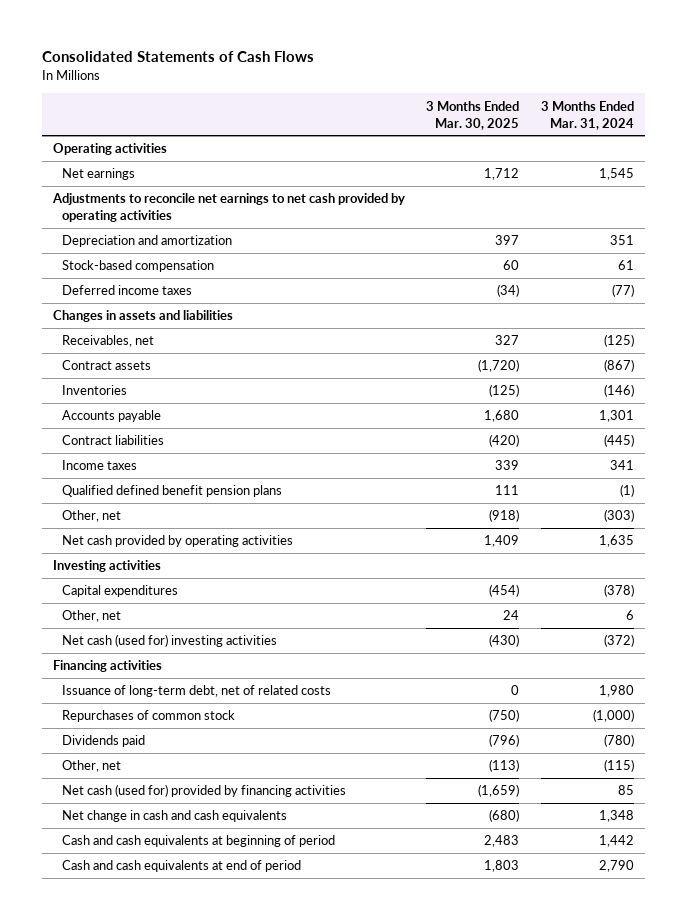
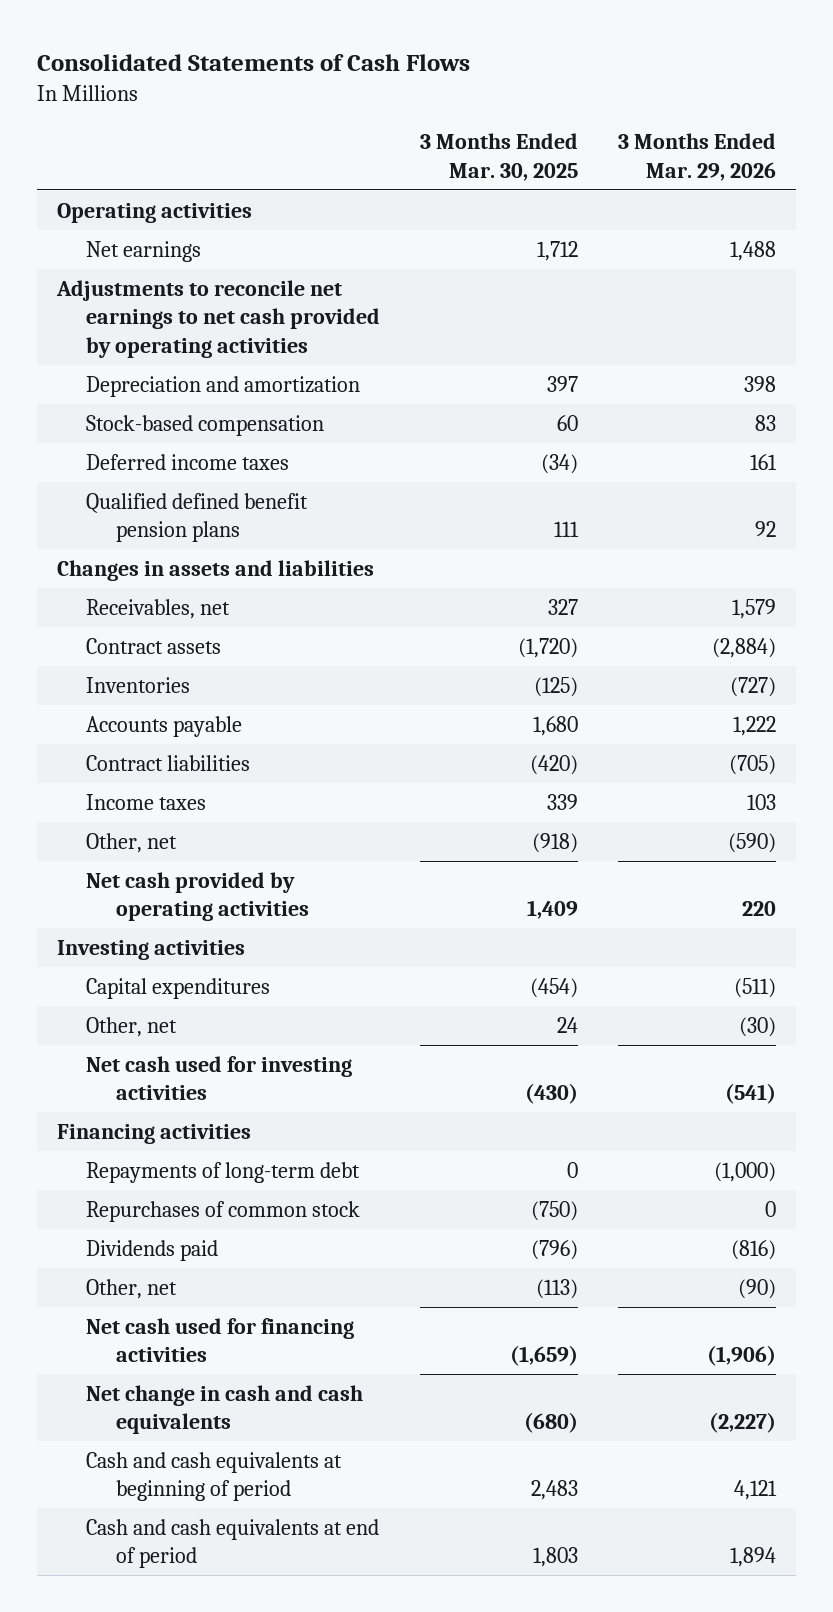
[540,100,634,130] 3 Months Ended Mar. 31, 2024 -> none
none -> [617,133,776,181] 3 Months Ended Mar. 29, 2026
[62,485,283,498] Qualified defined benefit pension plans -> [86,492,309,543] Qualified defined benefit pension plans
[62,634,278,648] Net cash (used for) investing activities -> [86,1055,353,1101] Net cash used for investing activities
[62,685,332,698] Issuance of long-term debt, net of related costs -> none
none -> [86,1161,361,1183] Repayments of long-term debt
[62,784,347,798] Net cash (used for) provided by financing activities -> [86,1317,355,1363] Net cash used for financing activities

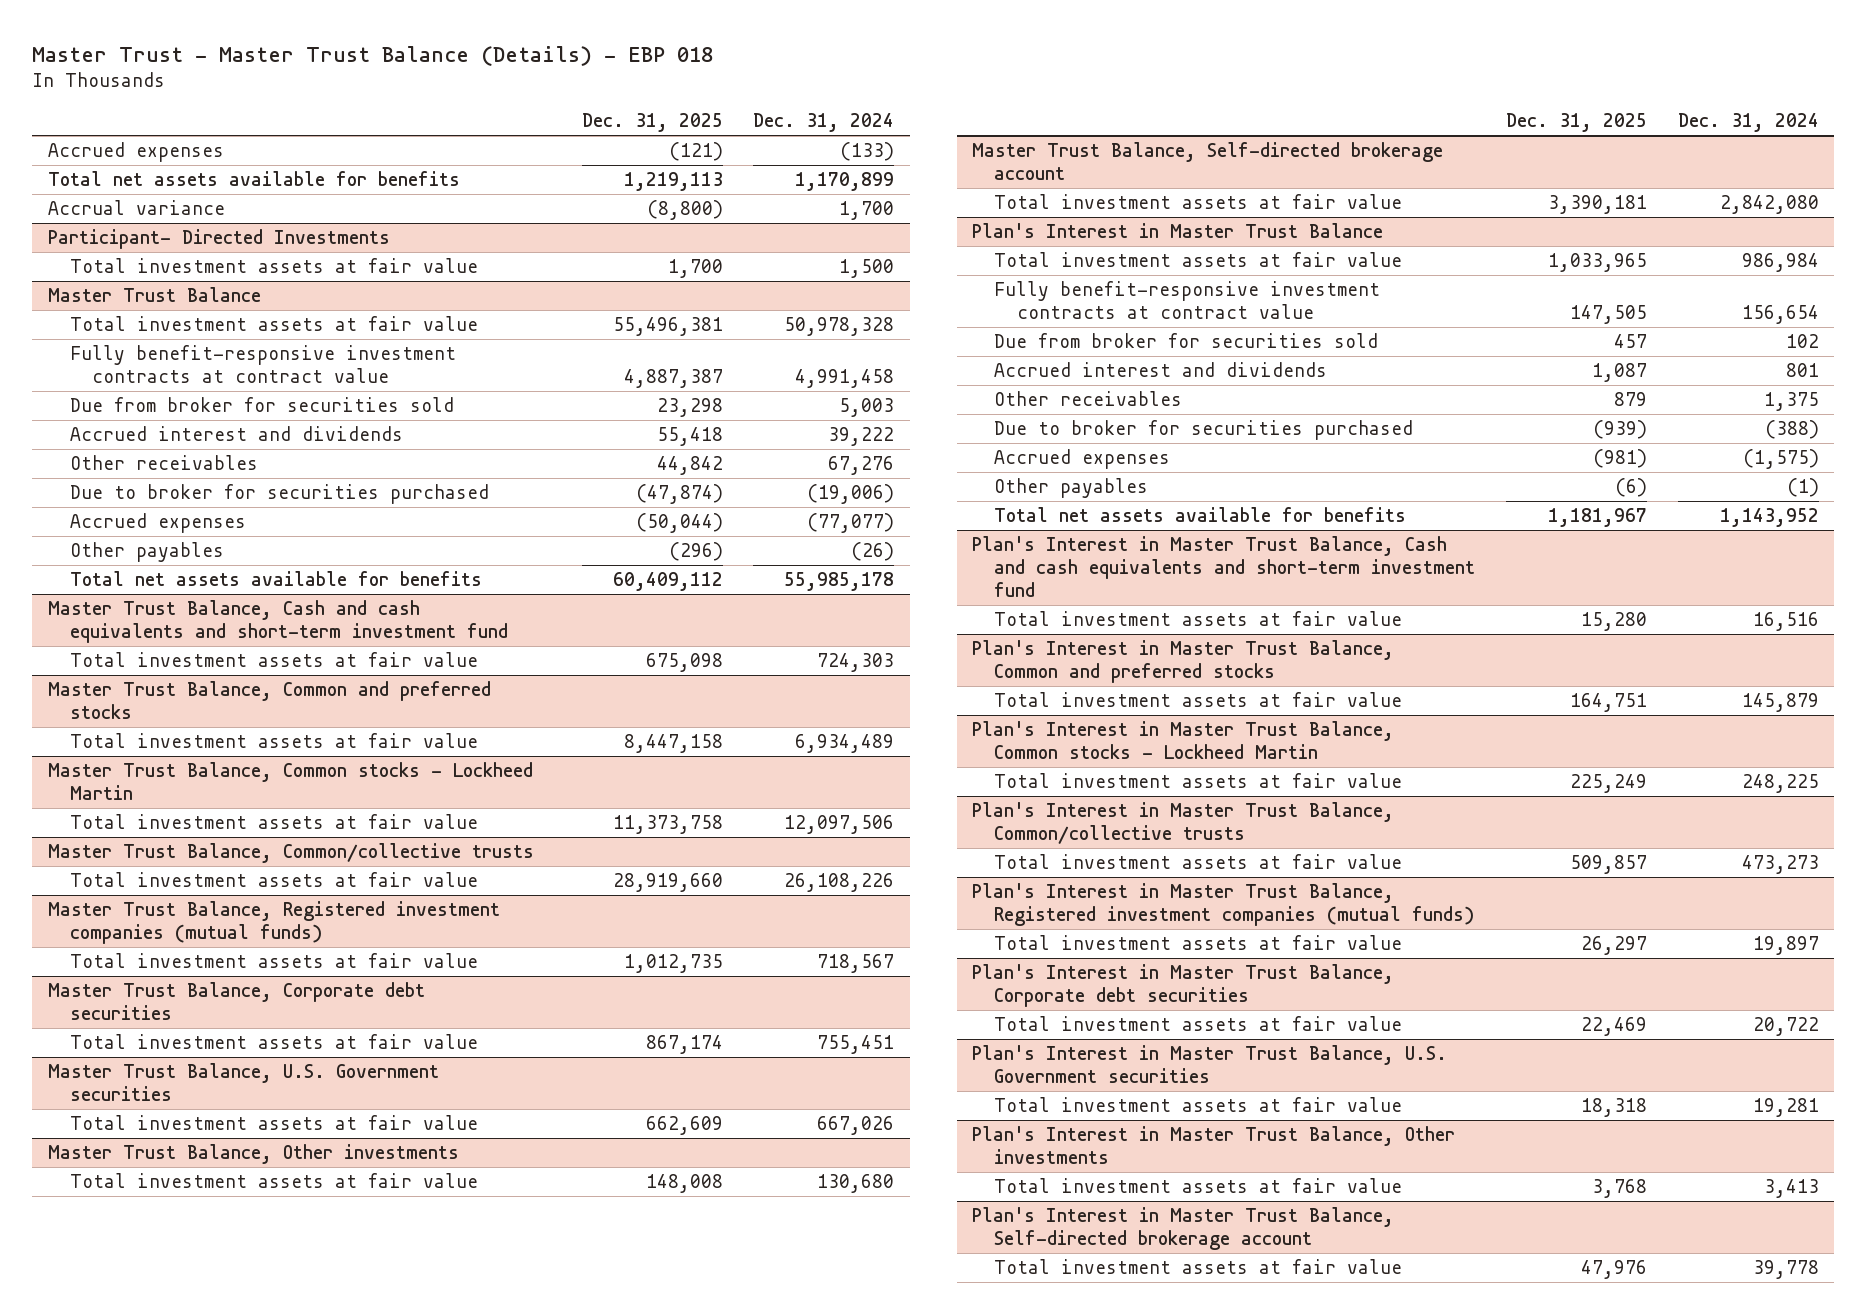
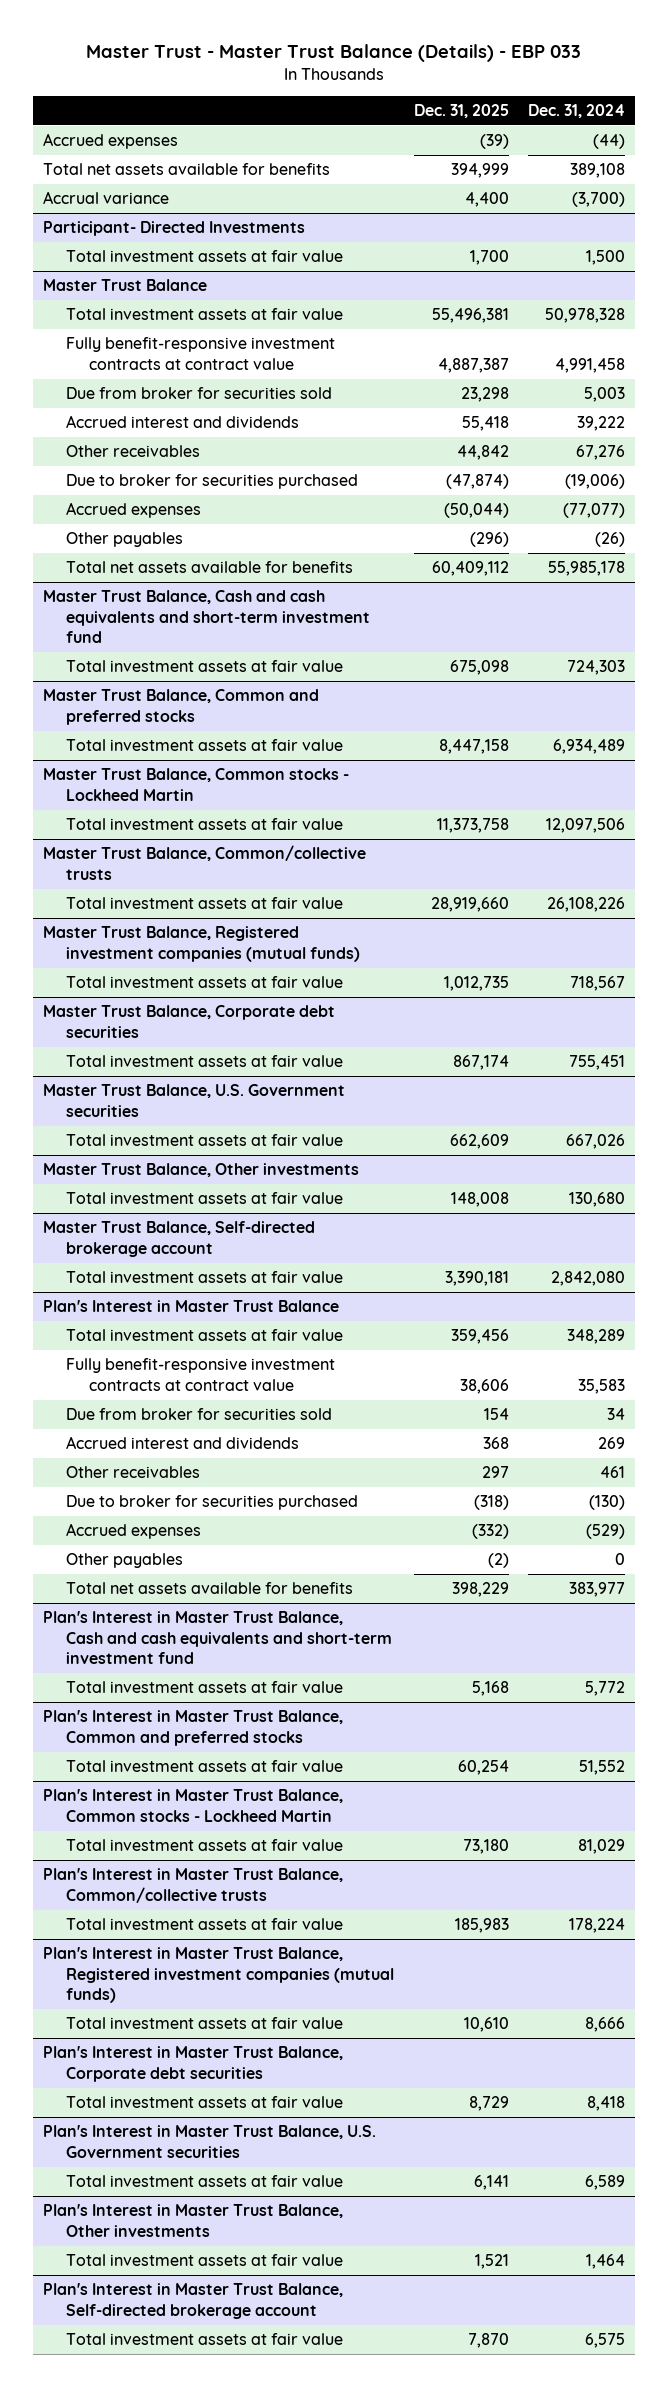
[32,45,714,66] Master Trust - Master Trust Balance (Details) - EBP 018 -> [86,44,582,63] Master Trust - Master Trust Balance (Details) - EBP 033
[668,142,723,162] (121) -> [479,134,509,150] (39)
[840,142,895,162] (133) -> [593,134,626,150] (44)
[623,172,723,192] 1,219,113 -> [450,163,509,179] 394,999
[795,172,895,192] 1,170,899 -> [570,163,626,179] 389,108
[646,200,723,221] (8,800) -> [464,192,509,208] 4,400
[839,201,895,221] 1,700 -> [572,192,626,208] (3,700)
[1548,253,1648,273] 1,033,965 -> [450,1329,509,1345] 359,456
[1741,253,1819,273] 986,984 -> [567,1329,626,1345] 348,289
[1570,304,1648,324] 147,505 -> [459,1378,509,1394] 38,606
[1741,304,1819,324] 156,654 -> [578,1378,626,1394] 35,583
[1614,334,1648,349] 457 -> [483,1408,509,1421] 154
[1785,334,1819,349] 102 -> [607,1408,626,1421] 34
[1592,363,1648,383] 1,087 -> [482,1437,509,1450] 368
[1785,363,1819,378] 801 -> [598,1437,626,1450] 269
[1614,392,1648,407] 879 -> [481,1466,509,1479] 297
[1763,392,1819,412] 1,375 -> [600,1466,626,1479] 461
[1593,420,1648,440] (939) -> [473,1495,509,1511] (318)
[1764,420,1819,440] (388) -> [589,1495,626,1511] (130)
[1593,449,1648,469] (981) -> [471,1524,509,1540] (332)
[1742,449,1819,470] (1,575) -> [586,1524,626,1540] (529)
[1615,478,1648,498] (6) -> [487,1553,509,1569] (2)
[1786,478,1819,498] (1) -> [615,1553,626,1566] 0
[1548,508,1648,528] 1,181,967 -> [451,1582,509,1598] 398,229
[1719,508,1819,528] 1,143,952 -> [569,1582,626,1598] 383,977
[1581,612,1648,632] 15,280 -> [471,1681,509,1697] 5,168
[1752,612,1819,632] 16,516 -> [585,1681,626,1697] 5,772
[1570,693,1648,713] 164,751 -> [457,1760,509,1776] 60,254
[1741,693,1819,713] 145,879 -> [579,1760,626,1776] 51,552
[1570,774,1648,794] 225,249 -> [462,1839,509,1855] 73,180
[1741,774,1819,794] 248,225 -> [578,1839,626,1855] 81,029
[1570,855,1648,875] 509,857 -> [454,1918,509,1934] 185,983
[1741,855,1819,875] 473,273 -> [569,1918,626,1934] 178,224
[1581,936,1648,956] 26,297 -> [463,2017,509,2033] 10,610
[1752,936,1819,956] 19,897 -> [585,2017,626,2033] 8,666
[1581,1017,1648,1037] 22,469 -> [468,2096,509,2112] 8,729
[1752,1017,1819,1037] 20,722 -> [587,2096,626,2112] 8,418
[1581,1098,1648,1118] 18,318 -> [473,2175,509,2191] 6,141
[1752,1098,1819,1118] 19,281 -> [585,2175,626,2191] 6,589
[1592,1179,1648,1199] 3,768 -> [474,2254,509,2270] 1,521
[1763,1179,1819,1199] 3,413 -> [586,2254,626,2270] 1,464
[1581,1260,1648,1280] 47,976 -> [467,2333,509,2349] 7,870
[1752,1260,1819,1280] 39,778 -> [585,2333,626,2349] 6,575

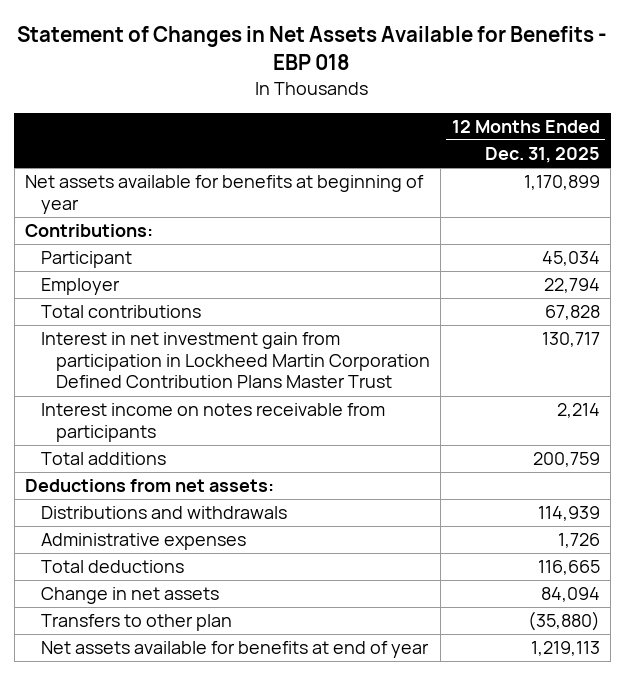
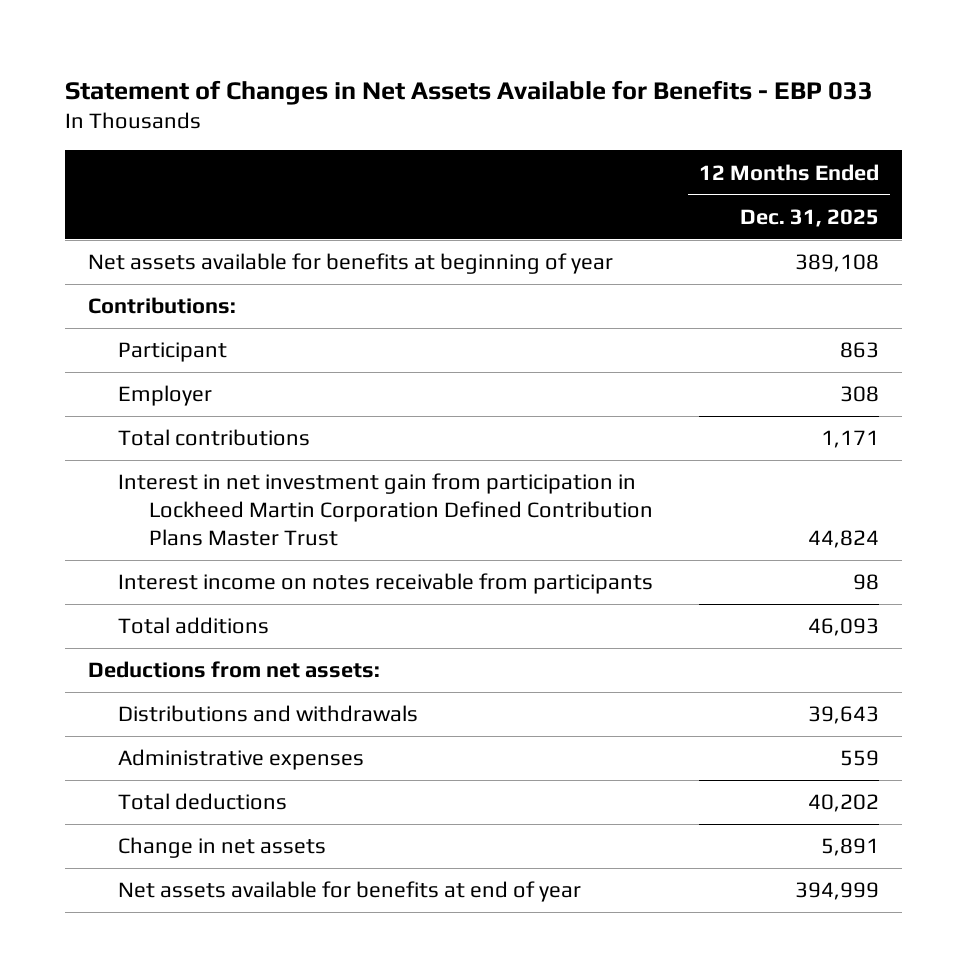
[17,26,608,71] Statement of Changes in Net Assets Available for Benefits - EBP 018 -> [64,79,873,105] Statement of Changes in Net Assets Available for Benefits - EBP 033
[523,175,600,191] 1,170,899 -> [795,254,880,273] 389,108
[541,251,600,267] 45,034 -> [840,342,880,359] 863
[543,278,600,294] 22,794 -> [840,386,880,403] 308
[544,305,600,321] 67,828 -> [821,430,880,449] 1,171
[541,332,600,348] 130,717 -> [808,530,880,549] 44,824
[556,403,600,419] 2,214 -> [853,574,880,591] 98
[532,452,600,468] 200,759 -> [808,618,880,637] 46,093
[40,614,232,632] Transfers to other plan -> none
[537,506,600,522] 114,939 -> [808,706,880,725] 39,643
[557,533,600,549] 1,726 -> [840,750,880,767] 559
[537,560,600,576] 116,665 -> [808,794,880,813] 40,202
[540,587,600,603] 84,094 -> [821,838,880,857] 5,891
[530,641,600,657] 1,219,113 -> [795,882,880,901] 394,999

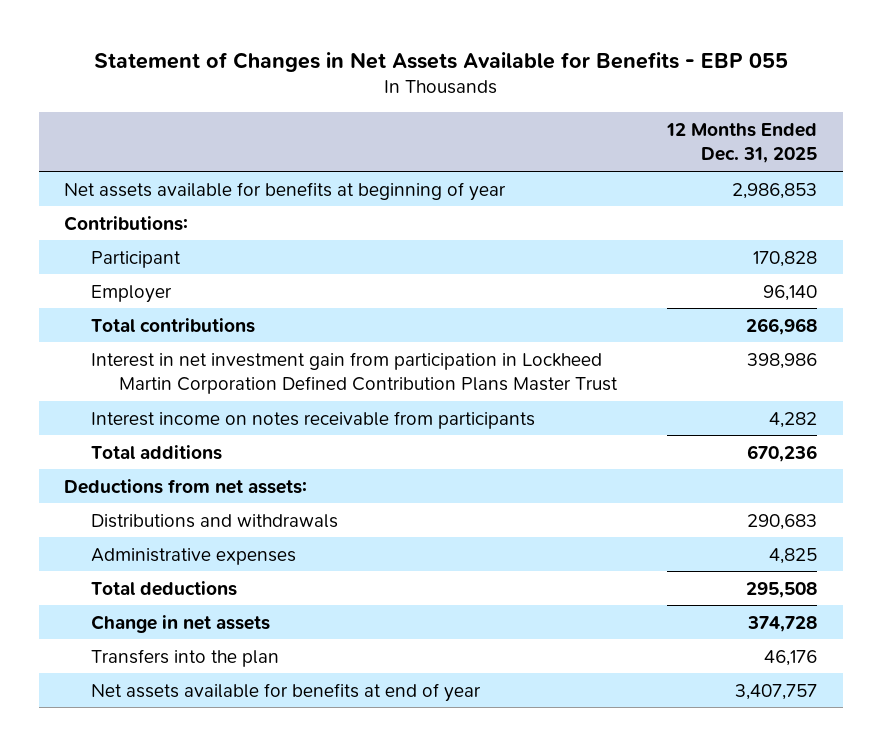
[64,79,873,105] Statement of Changes in Net Assets Available for Benefits - EBP 033 -> [93,51,788,72] Statement of Changes in Net Assets Available for Benefits - EBP 055
[795,254,880,273] 389,108 -> [732,182,818,199] 2,986,853
[840,342,880,359] 863 -> [753,250,818,267] 170,828
[840,386,880,403] 308 -> [763,284,818,301] 96,140
[821,430,880,449] 1,171 -> [746,317,818,335] 266,968
[808,530,880,549] 44,824 -> [747,352,818,369] 398,986
[853,574,880,591] 98 -> [769,411,818,428] 4,282
[808,618,880,637] 46,093 -> [747,444,818,462] 670,236
[808,706,880,725] 39,643 -> [747,513,818,530] 290,683
[840,750,880,767] 559 -> [769,547,818,564] 4,825
[808,794,880,813] 40,202 -> [746,581,818,598] 295,508
[821,838,880,857] 5,891 -> [747,615,818,632] 374,728
none -> [91,648,280,667] Transfers into the plan
[795,882,880,901] 394,999 -> [735,683,818,700] 3,407,757

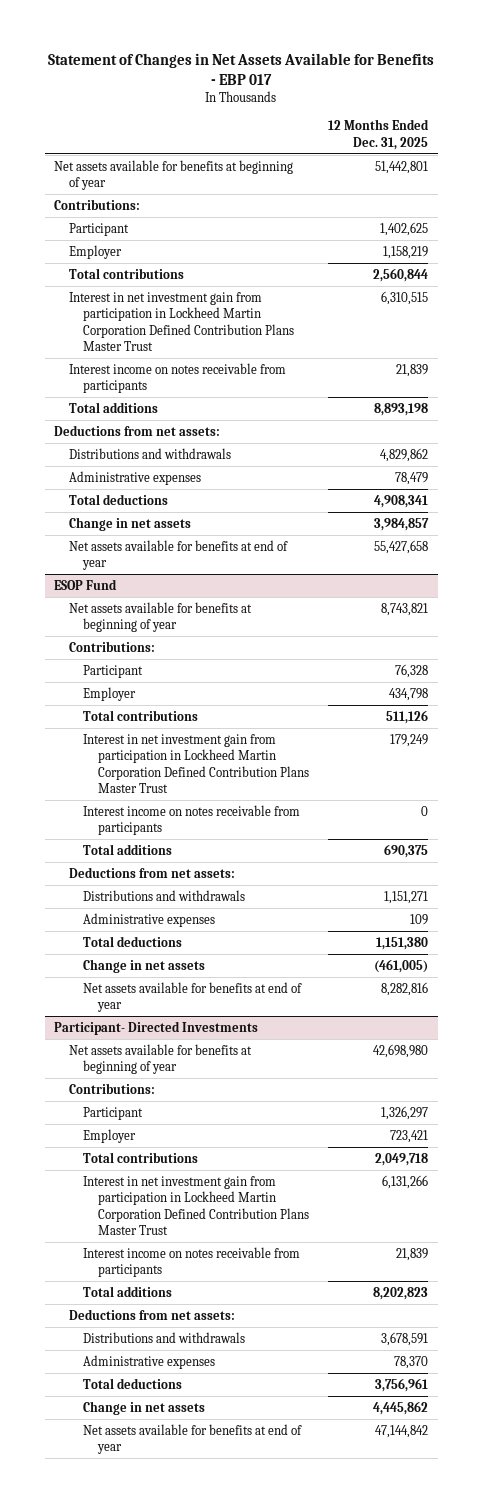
[93,51,788,72] Statement of Changes in Net Assets Available for Benefits - EBP 055 -> [48,52,435,85] Statement of Changes in Net Assets Available for Benefits - EBP 017
[732,182,818,199] 2,986,853 -> [375,160,429,174] 51,442,801
[753,250,818,267] 170,828 -> [380,221,429,236] 1,402,625
[763,284,818,301] 96,140 -> [383,245,429,259] 1,158,219
[746,317,818,335] 266,968 -> [373,267,429,282] 2,560,844
[747,352,818,369] 398,986 -> [381,290,429,305] 6,310,515
[769,411,818,428] 4,282 -> [396,363,429,377] 21,839
[747,444,818,462] 670,236 -> [374,402,429,416] 8,893,198
[91,648,280,667] Transfers into the plan -> none
[747,513,818,530] 290,683 -> [380,447,429,462] 4,829,862
[769,547,818,564] 4,825 -> [395,471,429,485] 78,479
[746,581,818,598] 295,508 -> [374,494,429,508] 4,908,341
[747,615,818,632] 374,728 -> [374,517,430,531] 3,984,857
[735,683,818,700] 3,407,757 -> [374,539,429,554] 55,427,658
none -> [54,578,118,590] ESOP Fund
none -> [68,601,252,633] Net assets available for benefits at beginning of year
none -> [68,640,155,652] Contributions:
none -> [83,664,144,678] Participant
none -> [83,686,137,701] Employer
none -> [83,709,199,721] Total contributions
none -> [83,733,310,794] Interest in net investment gain from participation in Lockheed Martin Corporation Defined Contribution Plans Master Trust
none -> [83,804,301,836] Interest income on notes receivable from participants
none -> [83,843,173,855] Total additions
none -> [68,866,235,878] Deductions from net assets:
none -> [83,889,246,901] Distributions and withdrawals
none -> [83,912,216,927] Administrative expenses
none -> [83,935,183,947] Total deductions
none -> [83,958,206,973] Change in net assets
none -> [83,981,303,1013] Net assets available for benefits at end of year
none -> [54,1020,259,1035] Participant- Directed Investments
none -> [68,1043,252,1075] Net assets available for benefits at beginning of year
none -> [68,1082,155,1094] Contributions:
none -> [83,1106,144,1120] Participant
none -> [83,1128,137,1143] Employer
none -> [83,1151,199,1163] Total contributions
none -> [83,1175,310,1236] Interest in net investment gain from participation in Lockheed Martin Corporation Defined Contribution Plans Master Trust
none -> [83,1246,301,1278] Interest income on notes receivable from participants
none -> [83,1285,173,1297] Total additions
none -> [68,1308,235,1320] Deductions from net assets:
none -> [83,1331,246,1343] Distributions and withdrawals
none -> [83,1354,216,1369] Administrative expenses
none -> [83,1377,183,1389] Total deductions
none -> [83,1400,206,1415] Change in net assets
none -> [83,1423,303,1455] Net assets available for benefits at end of year

